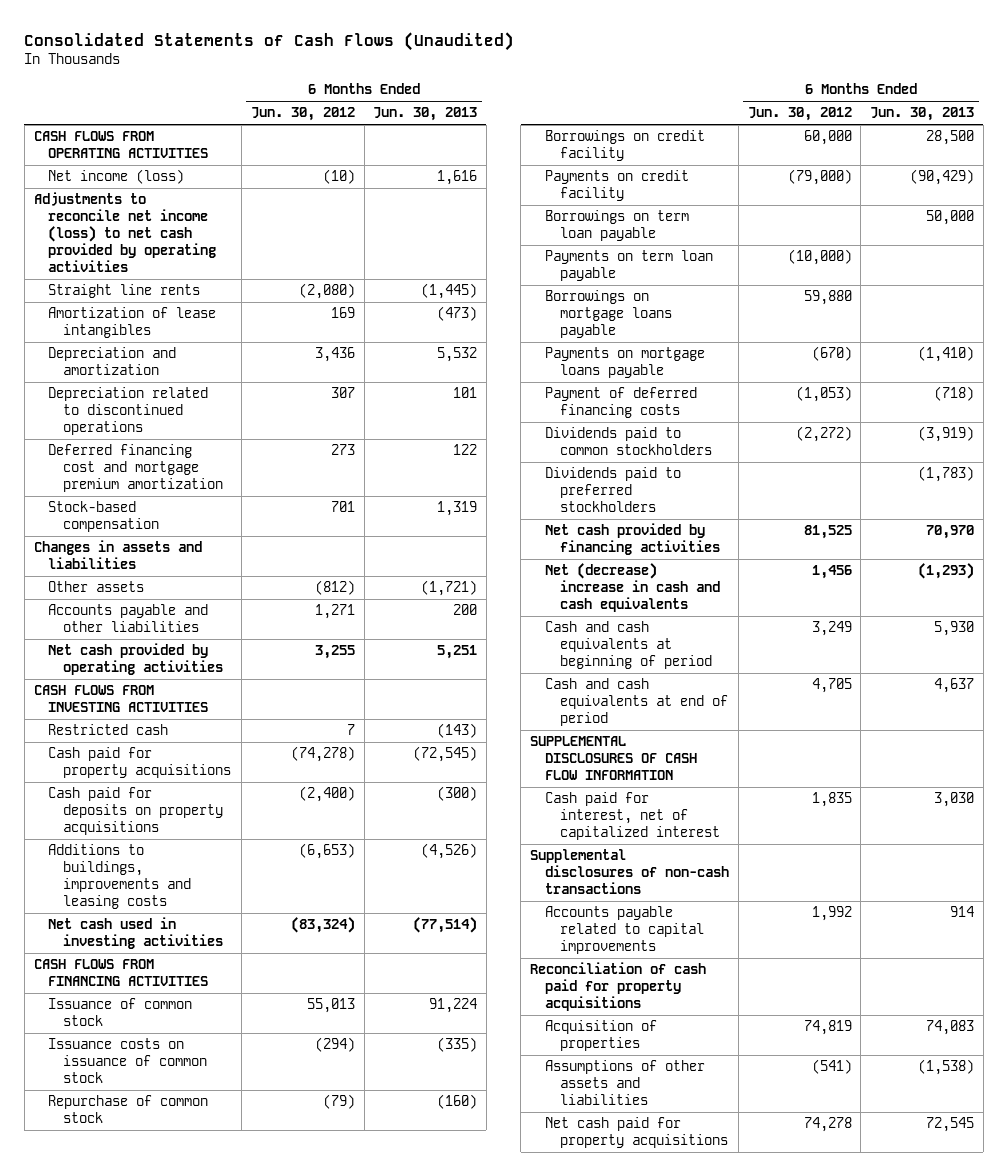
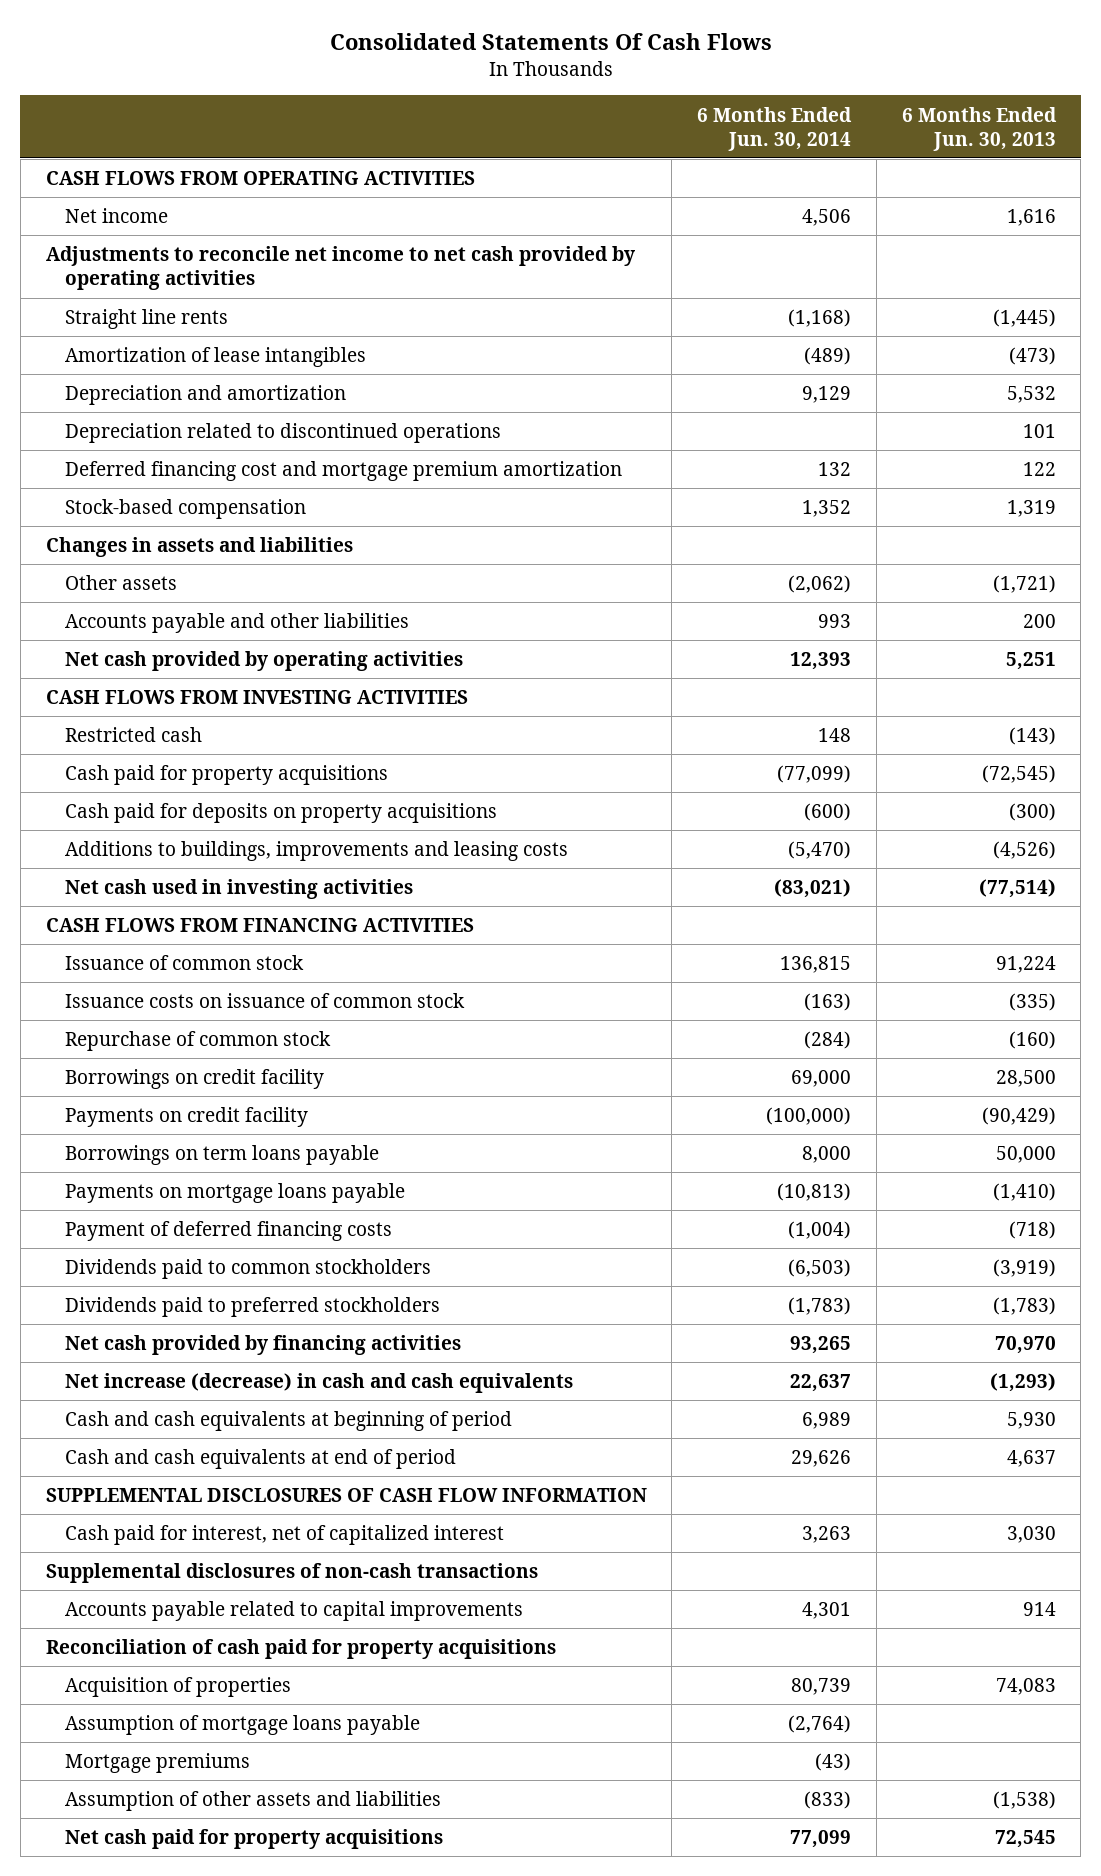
[24,31,515,51] Consolidated Statements of Cash Flows (Unaudited) -> [329,33,772,51] Consolidated Statements Of Cash Flows
[250,107,355,122] Jun. 30, 2012 -> none
none -> [697,106,853,151] 6 Months Ended Jun. 30, 2014
[48,169,185,185] Net income (loss) -> [65,208,169,224] Net income
[33,192,217,273] Adjustments to reconcile net income (loss) to net cash provided by operating activities -> [45,246,635,291] Adjustments to reconcile net income to net cash provided by operating activities
[545,250,714,282] Payments on term loan payable -> none
[545,290,672,339] Borrowings on mortgage loans payable -> none
[545,210,690,242] Borrowings on term loan payable -> [65,1145,380,1166] Borrowings on term loans payable
[545,563,720,613] Net (decrease) increase in cash and cash equivalents -> [65,1373,574,1394] Net increase (decrease) in cash and cash equivalents
none -> [65,1715,421,1736] Assumption of mortgage loans payable
none -> [65,1753,251,1774] Mortgage premiums
[545,1060,706,1106] Assumptions of other assets and liabilities -> [65,1791,442,1812] Assumption of other assets and liabilities

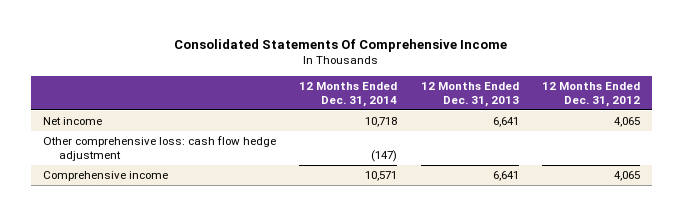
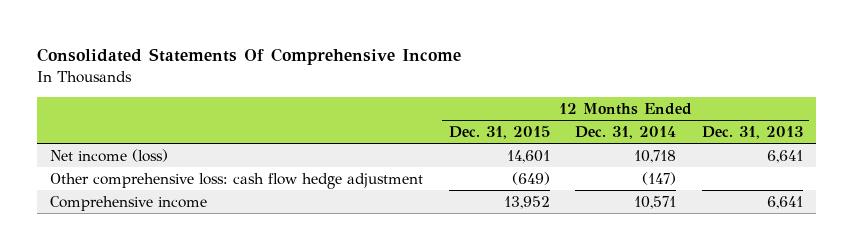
[542,82,641,107] 12 Months Ended Dec. 31, 2012 -> none
none -> [448,125,550,139] Dec. 31, 2015
[42,117,102,126] Net income -> [50,148,169,162] Net income (loss)

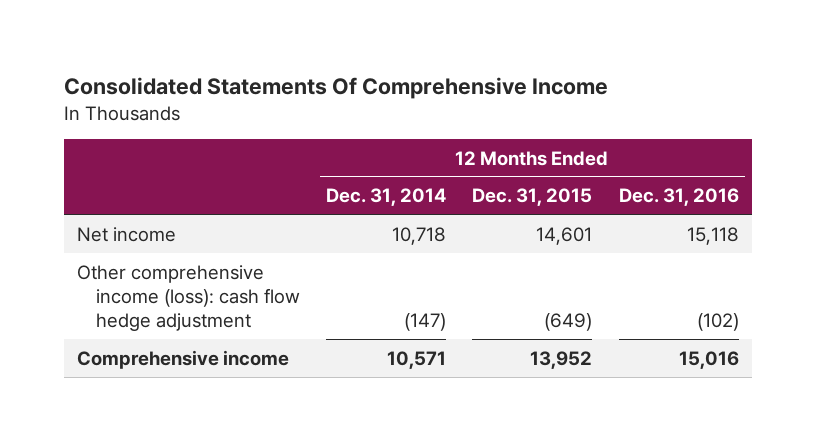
[701,125,803,139] Dec. 31, 2013 -> none
none -> [618,188,739,207] Dec. 31, 2016
[50,148,169,162] Net income (loss) -> [77,226,177,242] Net income
[50,172,424,189] Other comprehensive loss: cash flow hedge adjustment -> [77,264,301,332] Other comprehensive income (loss): cash flow hedge adjustment

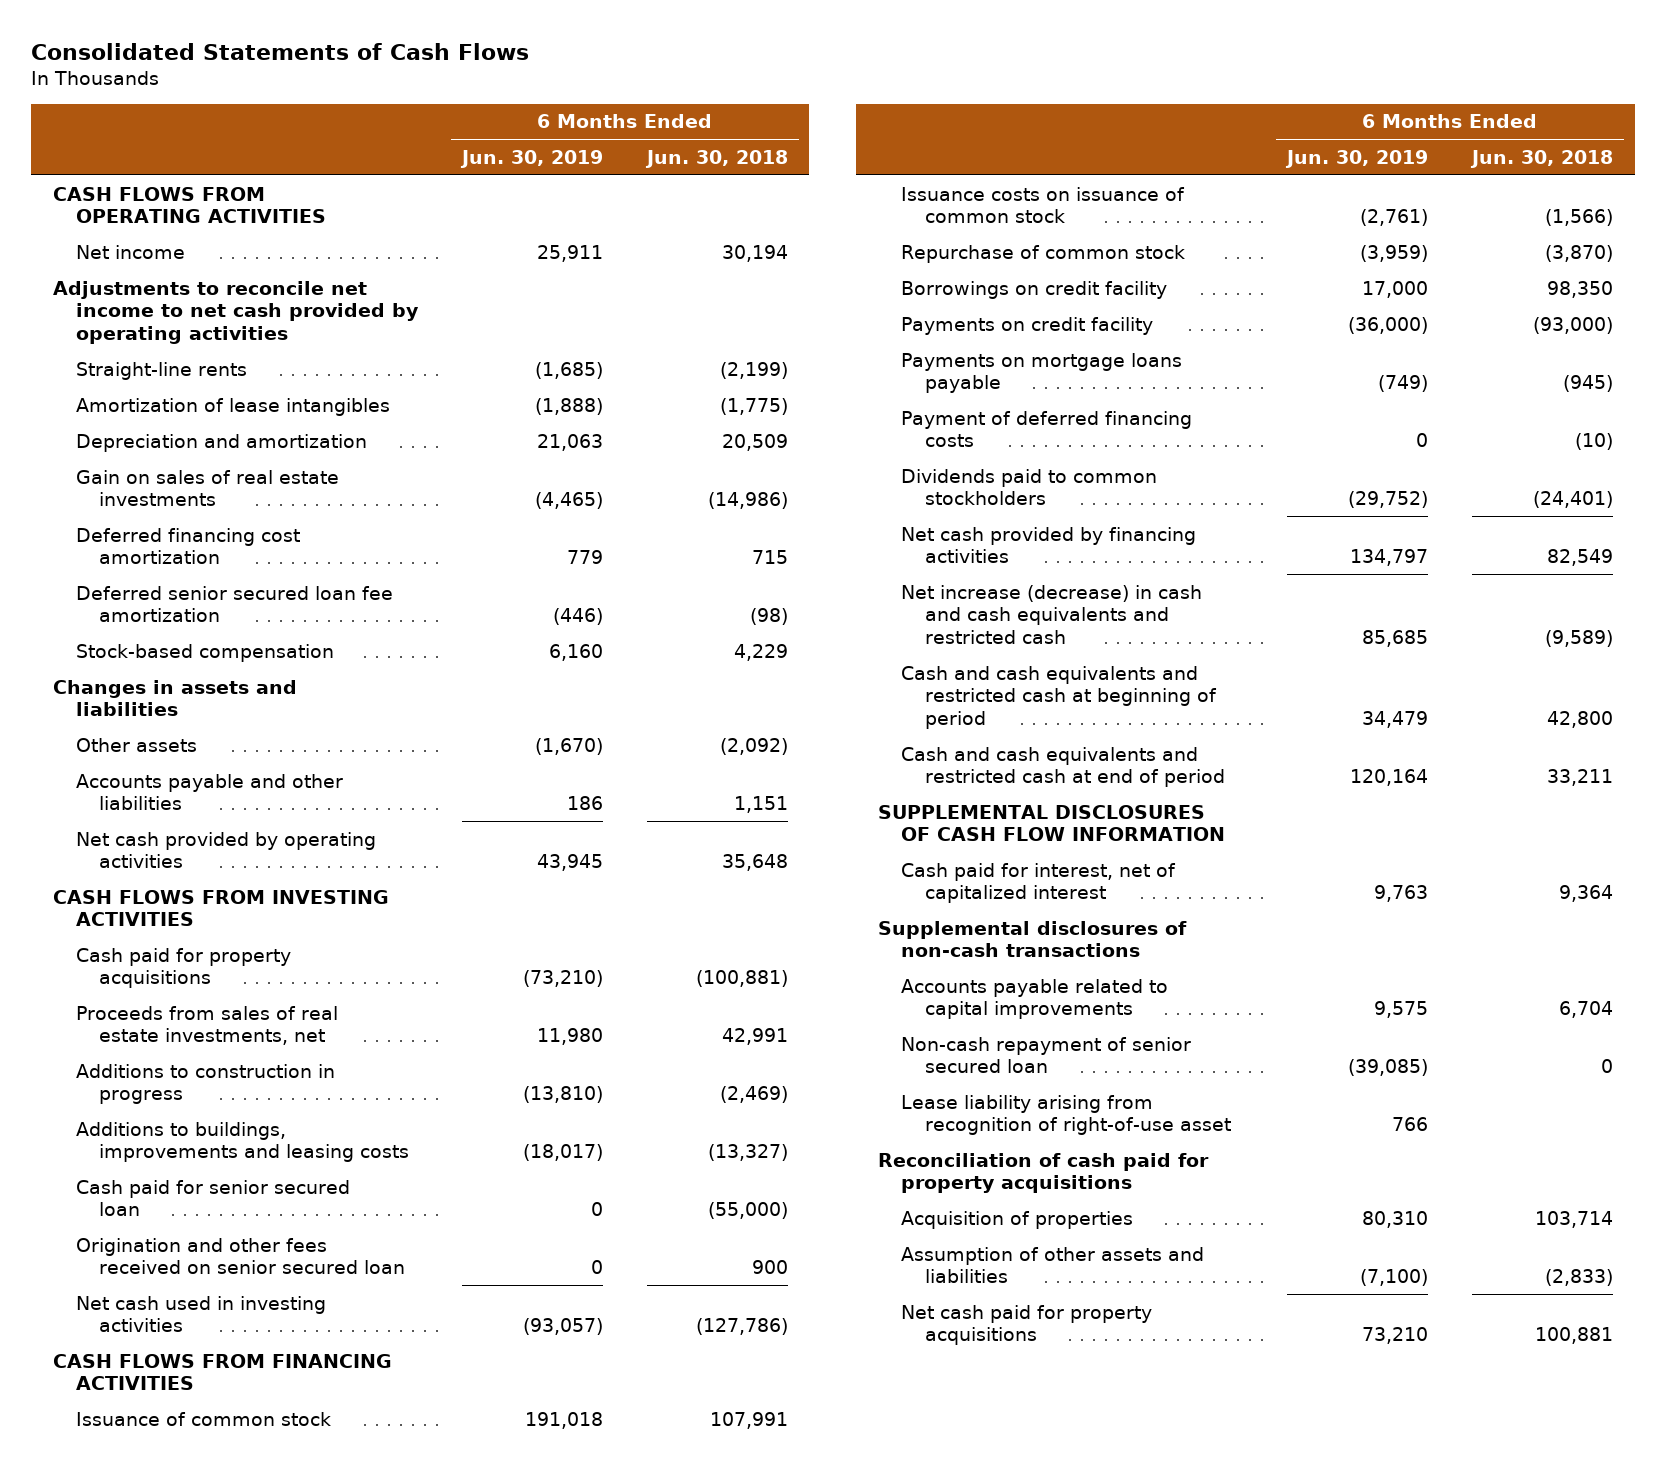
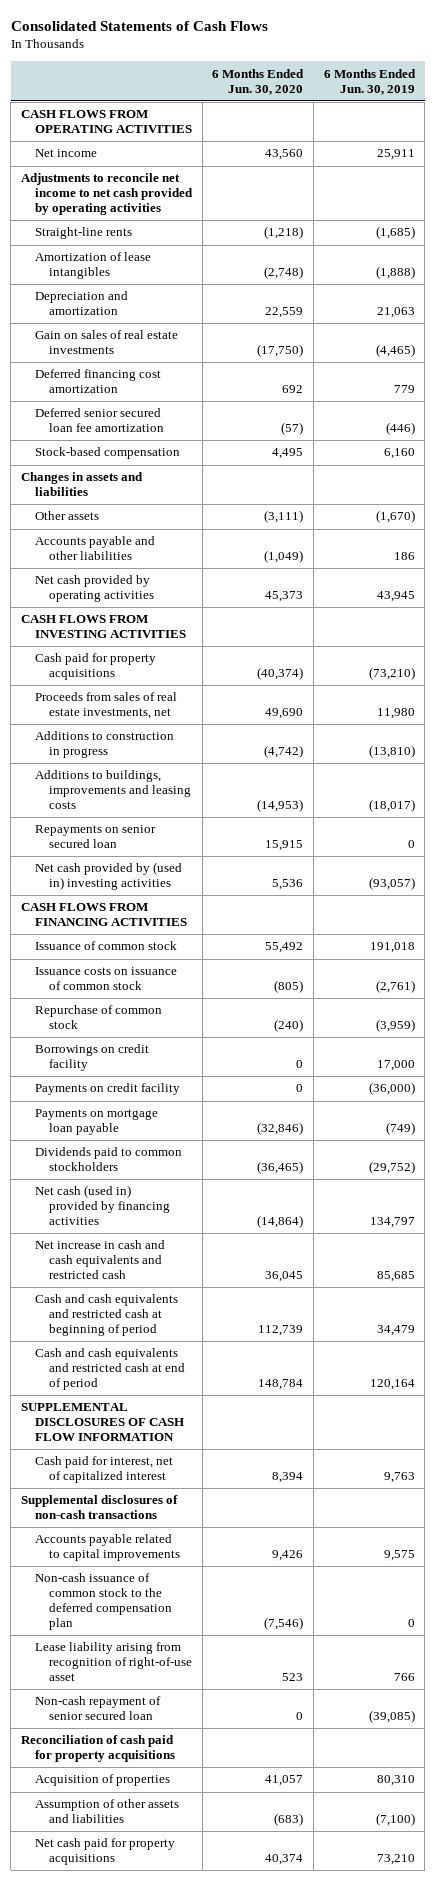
[644,149,788,168] Jun. 30, 2018 -> none
none -> [212,68,305,95] 6 Months Ended Jun. 30, 2020
[75,1179,350,1217] Cash paid for senior secured loan -> none
[75,1237,406,1275] Origination and other fees received on senior secured loan -> none
none -> [35,825,157,849] Repayments on senior secured loan
[75,1295,326,1333] Net cash used in investing activities -> [35,862,183,891] Net cash provided by (used in) investing activities
[901,410,1193,448] Payment of deferred financing costs -> none
[901,352,1183,394] Payments on mortgage loans payable -> [35,1109,159,1136] Payments on mortgage loan payable
[901,526,1197,564] Net cash provided by financing activities -> [35,1185,171,1226] Net cash (used in) provided by financing activities
[901,584,1203,645] Net increase (decrease) in cash and cash equivalents and restricted cash -> [35,1240,166,1280] Net increase in cash and cash equivalents and restricted cash
none -> [35,1573,173,1631] Non-cash issuance of common stock to the deferred compensation plan
[901,1036,1192,1074] Non-cash repayment of senior secured loan -> [35,1696,162,1721] Non-cash repayment of senior secured loan

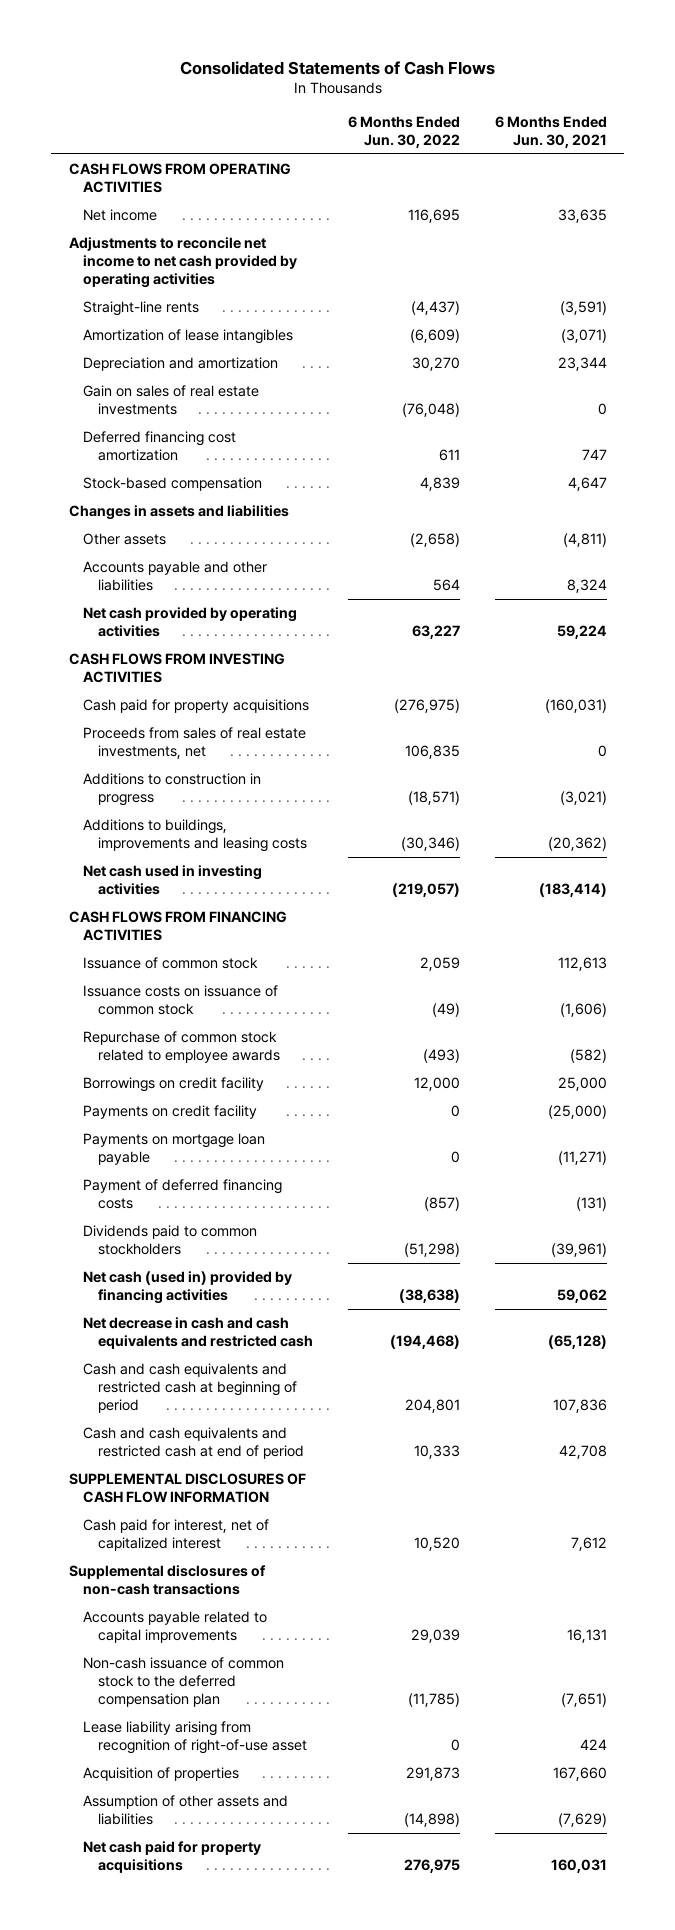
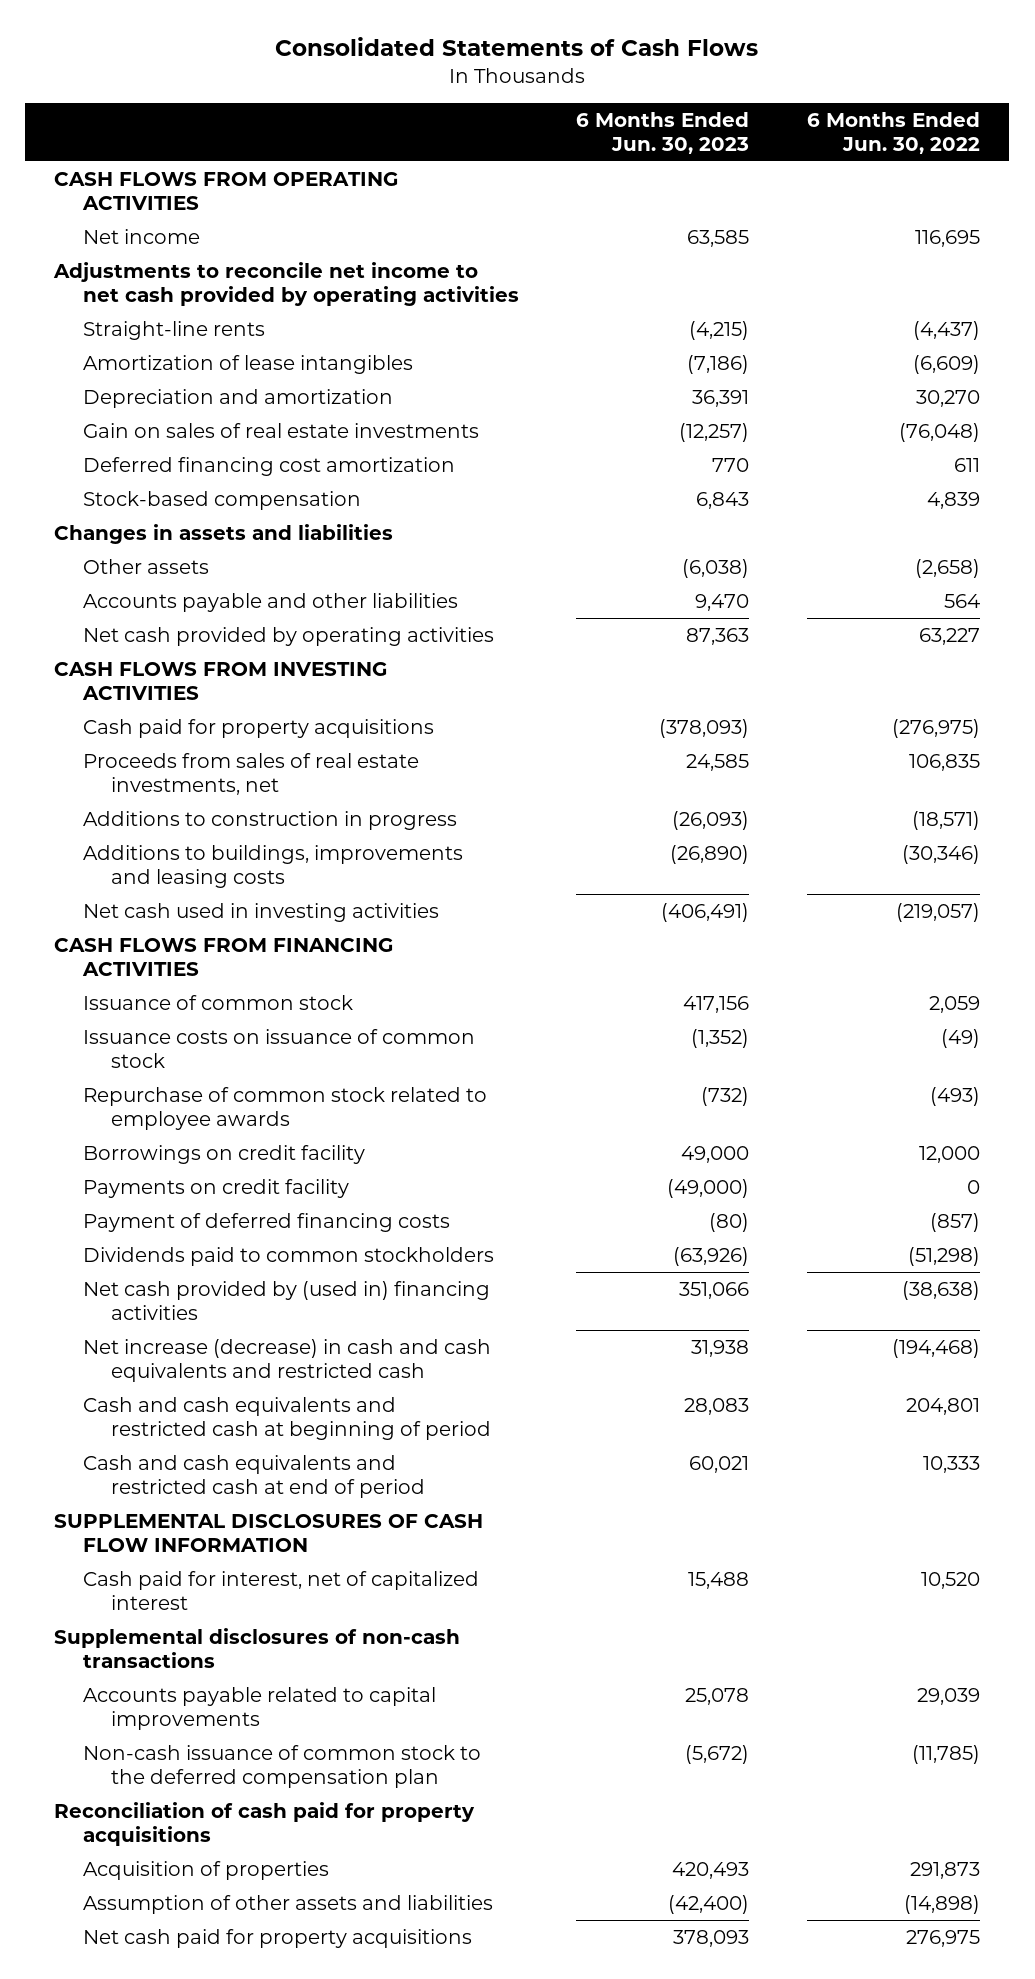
[494,116,607,148] 6 Months Ended Jun. 30, 2021 -> none
none -> [576,111,750,154] 6 Months Ended Jun. 30, 2023
[83,1133,266,1165] Payments on mortgage loan payable -> none
[83,1271,293,1304] Net cash (used in) provided by financing activities -> [82,1280,490,1320] Net cash provided by (used in) financing activities
[83,1317,313,1349] Net decrease in cash and cash equivalents and restricted cash -> [82,1338,491,1382] Net increase (decrease) in cash and cash equivalents and restricted cash
[83,1721,307,1754] Lease liability arising from recognition of right-of-use asset -> none
none -> [54,1801,476,1846] Reconciliation of cash paid for property acquisitions

